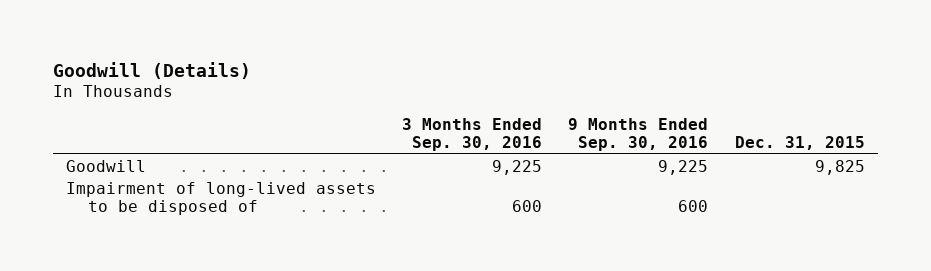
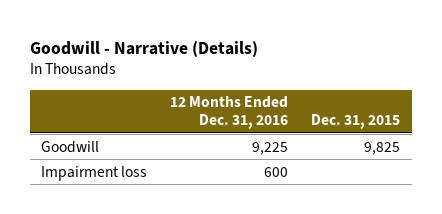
[52,61,251,79] Goodwill (Details) -> [29,40,258,57] Goodwill - Narrative (Details)
[402,117,543,152] 3 Months Ended Sep. 30, 2016 -> none
[568,117,709,152] 9 Months Ended Sep. 30, 2016 -> none
none -> [170,96,289,130] 12 Months Ended Dec. 31, 2016
[66,181,377,216] Impairment of long-lived assets to be disposed of -> [41,165,148,181] Impairment loss

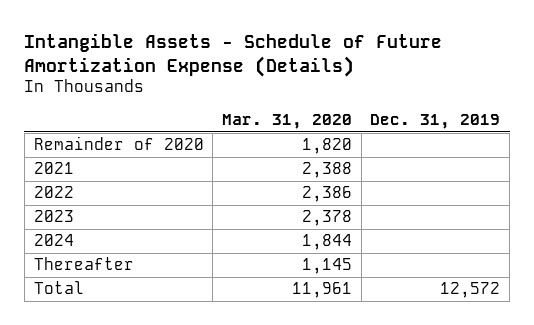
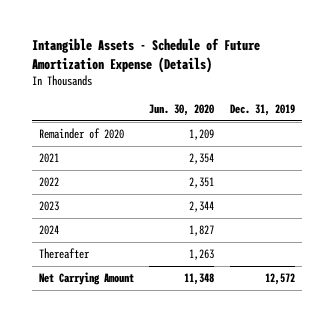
[222,114,353,130] Mar. 31, 2020 -> none
none -> [149,104,215,117] Jun. 30, 2020
[33,281,84,295] Total -> [39,272,135,286] Net Carrying Amount

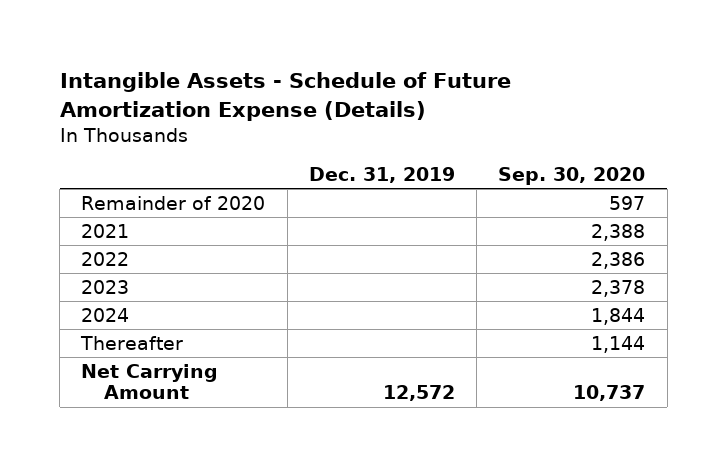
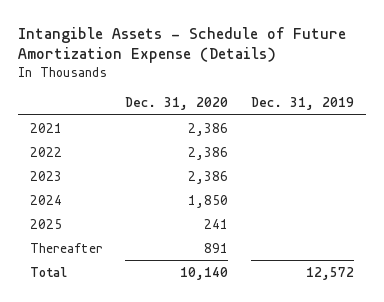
[498,166,646,185] Sep. 30, 2020 -> none
none -> [125,97,229,111] Dec. 31, 2020
[81,195,266,210] Remainder of 2020 -> none
none -> [29,218,62,229] 2025
[81,363,219,400] Net Carrying Amount -> [29,266,67,277] Total

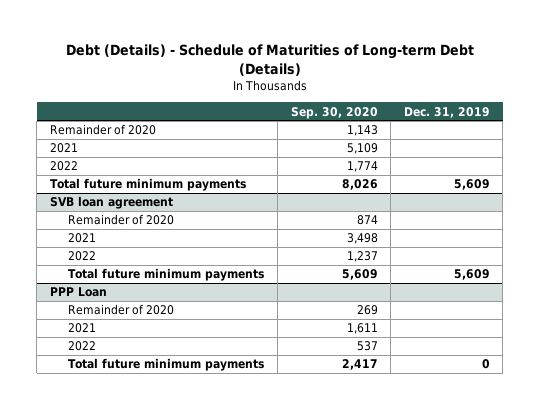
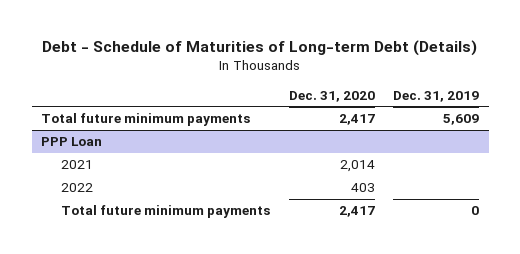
[65,44,474,76] Debt (Details) - Schedule of Maturities of Long-term Debt (Details) -> [42,40,478,57] Debt - Schedule of Maturities of Long-term Debt (Details)
[290,106,378,119] Sep. 30, 2020 -> none
none -> [288,90,375,102] Dec. 31, 2020
[49,124,156,136] Remainder of 2020 -> none
[49,143,78,154] 2021 -> none
[49,161,78,172] 2022 -> none
[49,196,173,210] SVB loan agreement -> none
[68,214,175,226] Remainder of 2020 -> none
[68,233,97,244] 2021 -> none
[68,251,97,262] 2022 -> none
[68,268,265,282] Total future minimum payments -> none
[68,304,175,316] Remainder of 2020 -> none

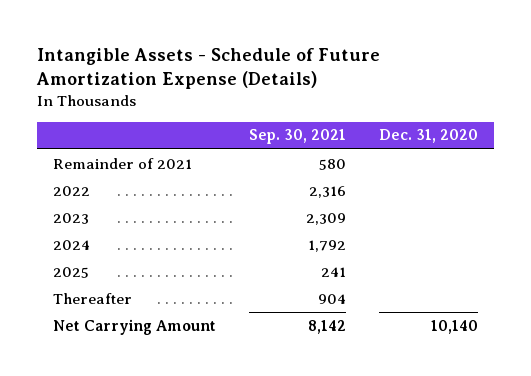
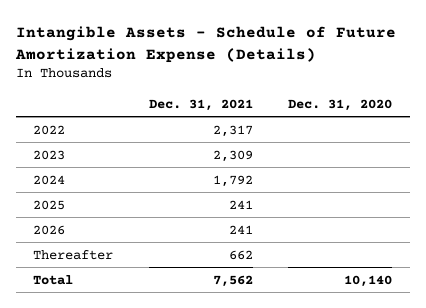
[249,129,347,145] Sep. 30, 2021 -> none
none -> [148,98,253,111] Dec. 31, 2021
[53,157,193,169] Remainder of 2021 -> none
none -> [33,224,66,235] 2026
[53,318,217,335] Net Carrying Amount -> [33,274,74,285] Total

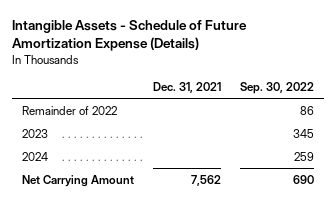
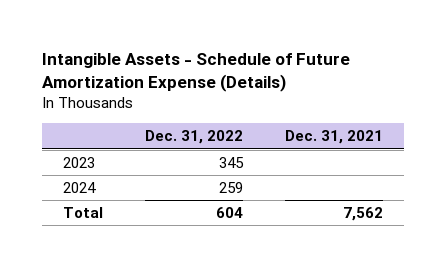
[240,82,315,95] Sep. 30, 2022 -> none
none -> [144,130,243,145] Dec. 31, 2022
[21,105,117,115] Remainder of 2022 -> none
[21,174,134,187] Net Carrying Amount -> [62,207,103,219] Total

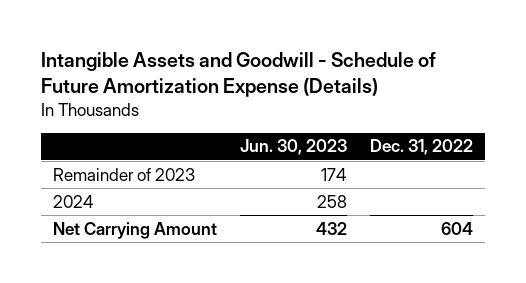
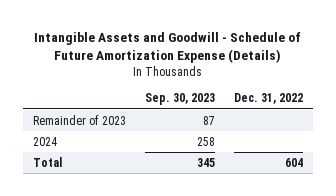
[240,139,348,156] Jun. 30, 2023 -> none
none -> [145,93,216,106] Sep. 30, 2023
[52,221,217,239] Net Carrying Amount -> [32,156,62,167] Total

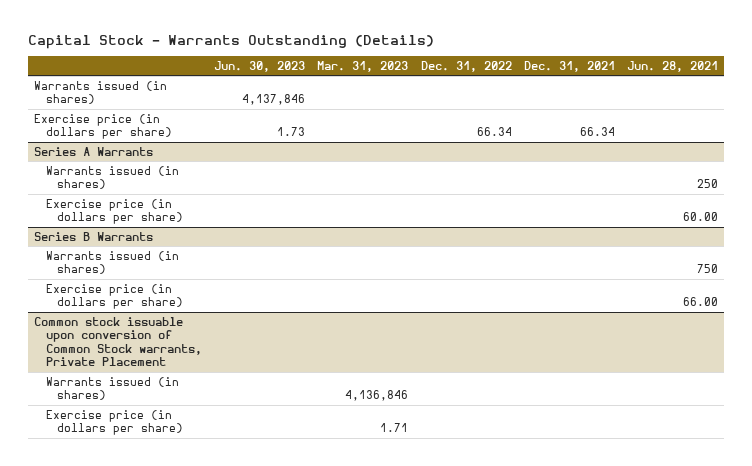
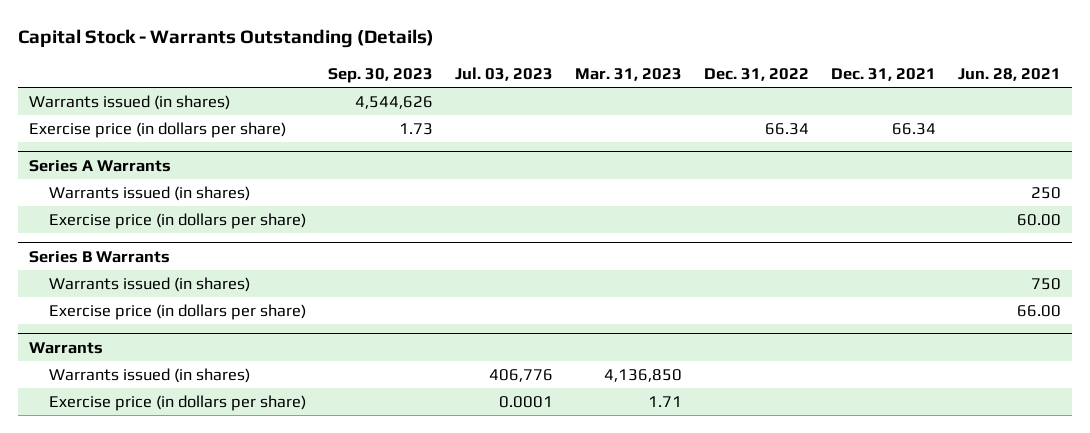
[213,60,305,72] Jun. 30, 2023 -> none
none -> [328,67,434,83] Sep. 30, 2023
none -> [455,66,554,81] Jul. 03, 2023
[33,316,202,367] Common stock issuable upon conversion of Common Stock warrants, Private Placement -> [28,341,103,354] Warrants
[345,390,409,402] 4,136,846 -> [603,369,682,383] 4,136,850

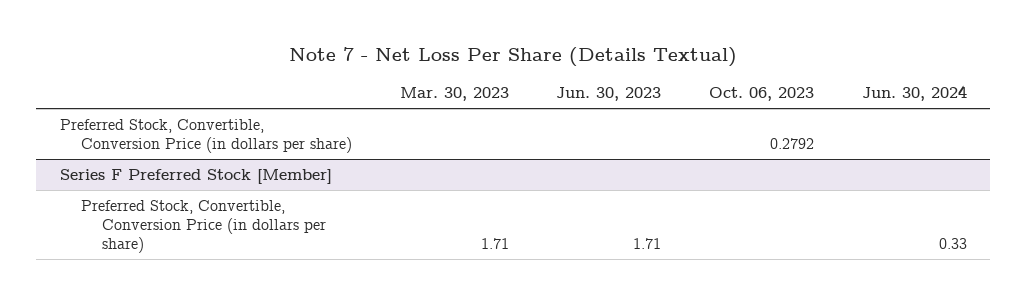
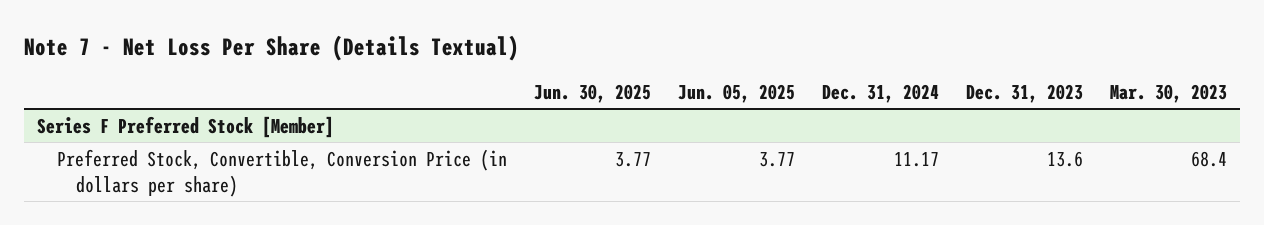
[556,87,662,102] Jun. 30, 2023 -> none
[709,87,815,102] Oct. 06, 2023 -> none
[861,85,967,102] Jun. 30, 2024 -> none
none -> [533,83,651,103] Jun. 30, 2025
none -> [677,83,795,103] Jun. 05, 2025
none -> [821,83,939,103] Dec. 31, 2024
none -> [965,83,1083,103] Dec. 31, 2023
[59,118,353,154] Preferred Stock, Convertible, Conversion Price (in dollars per share) -> none
[480,238,509,250] 1.71 -> [1190,150,1227,167] 68.4

